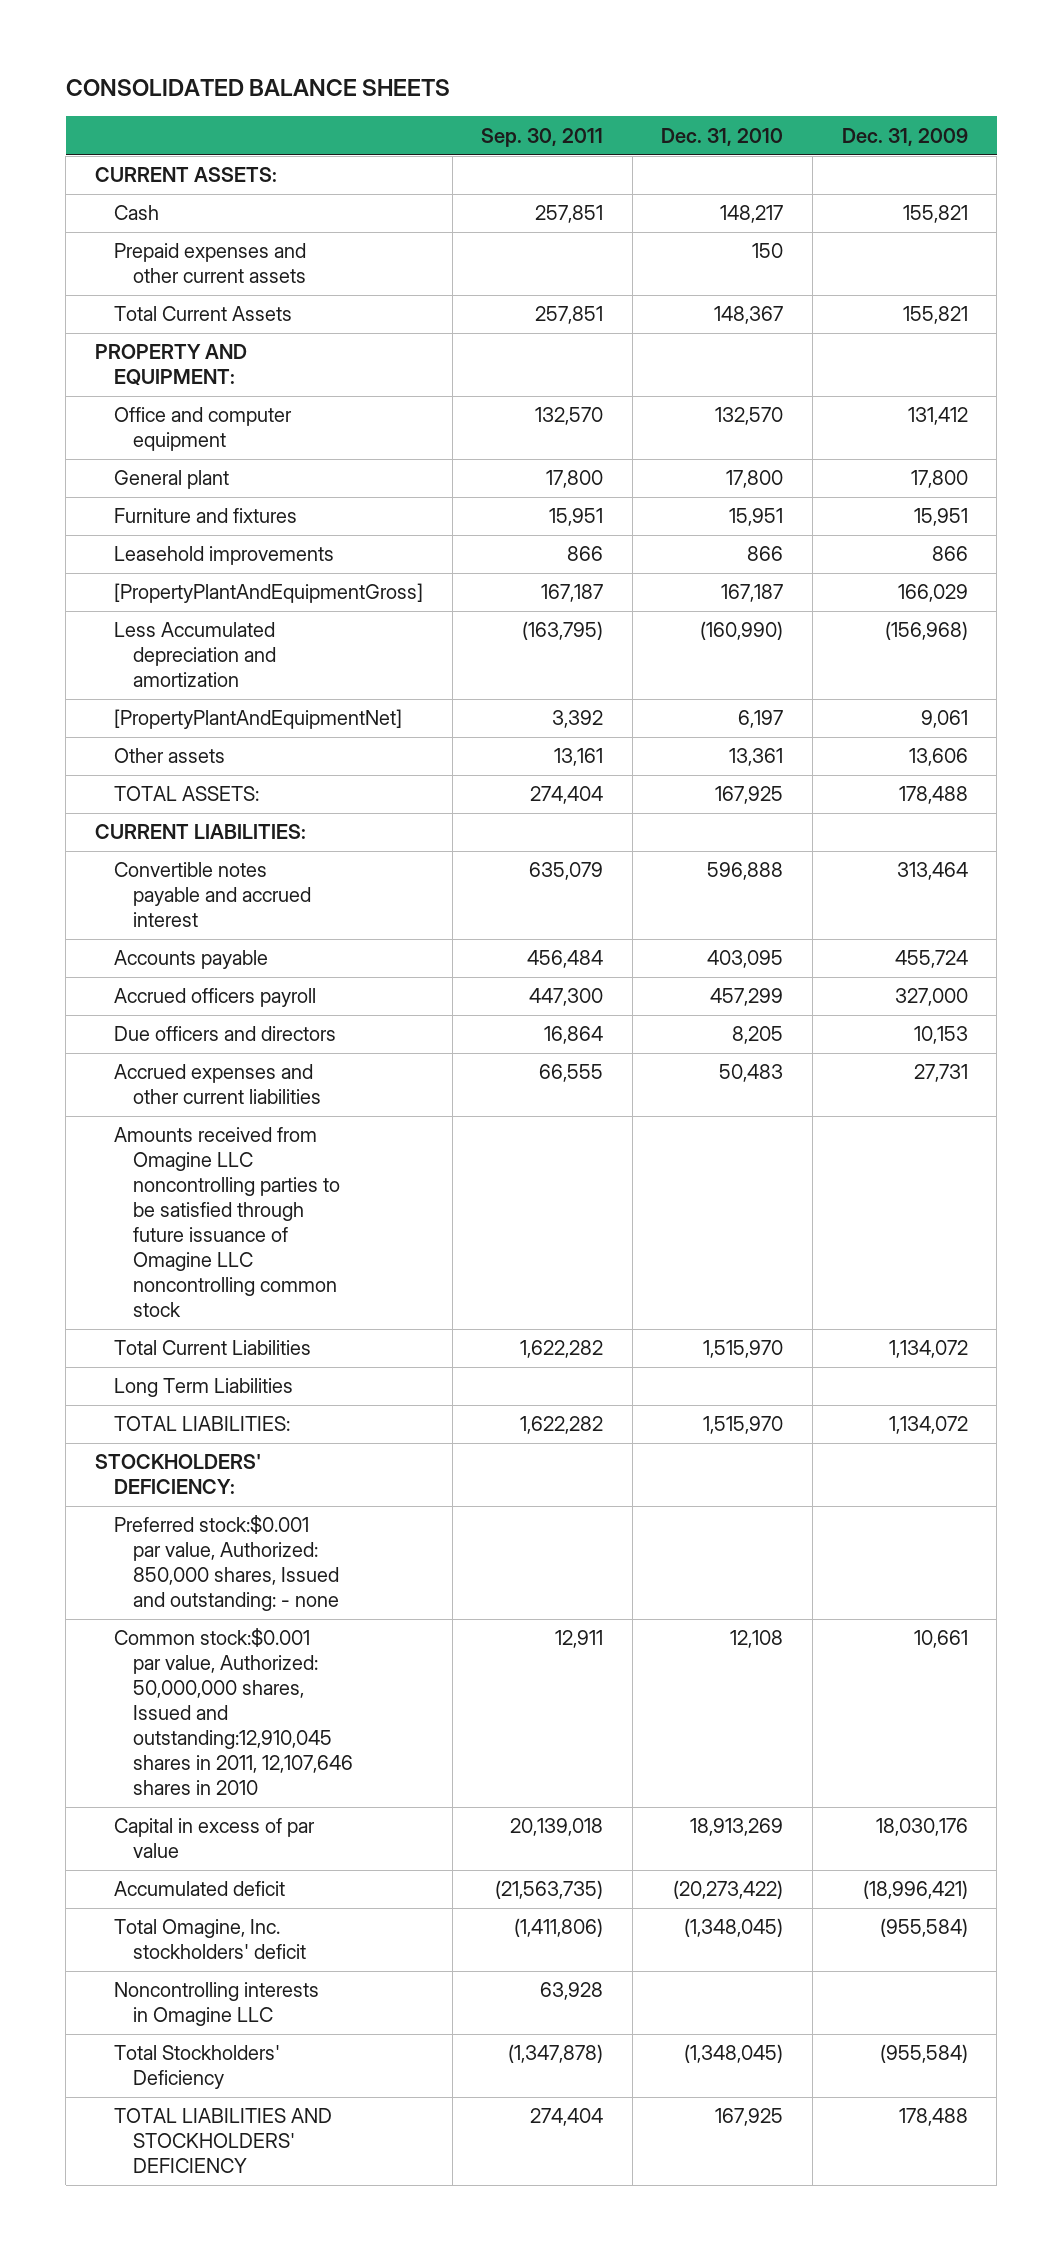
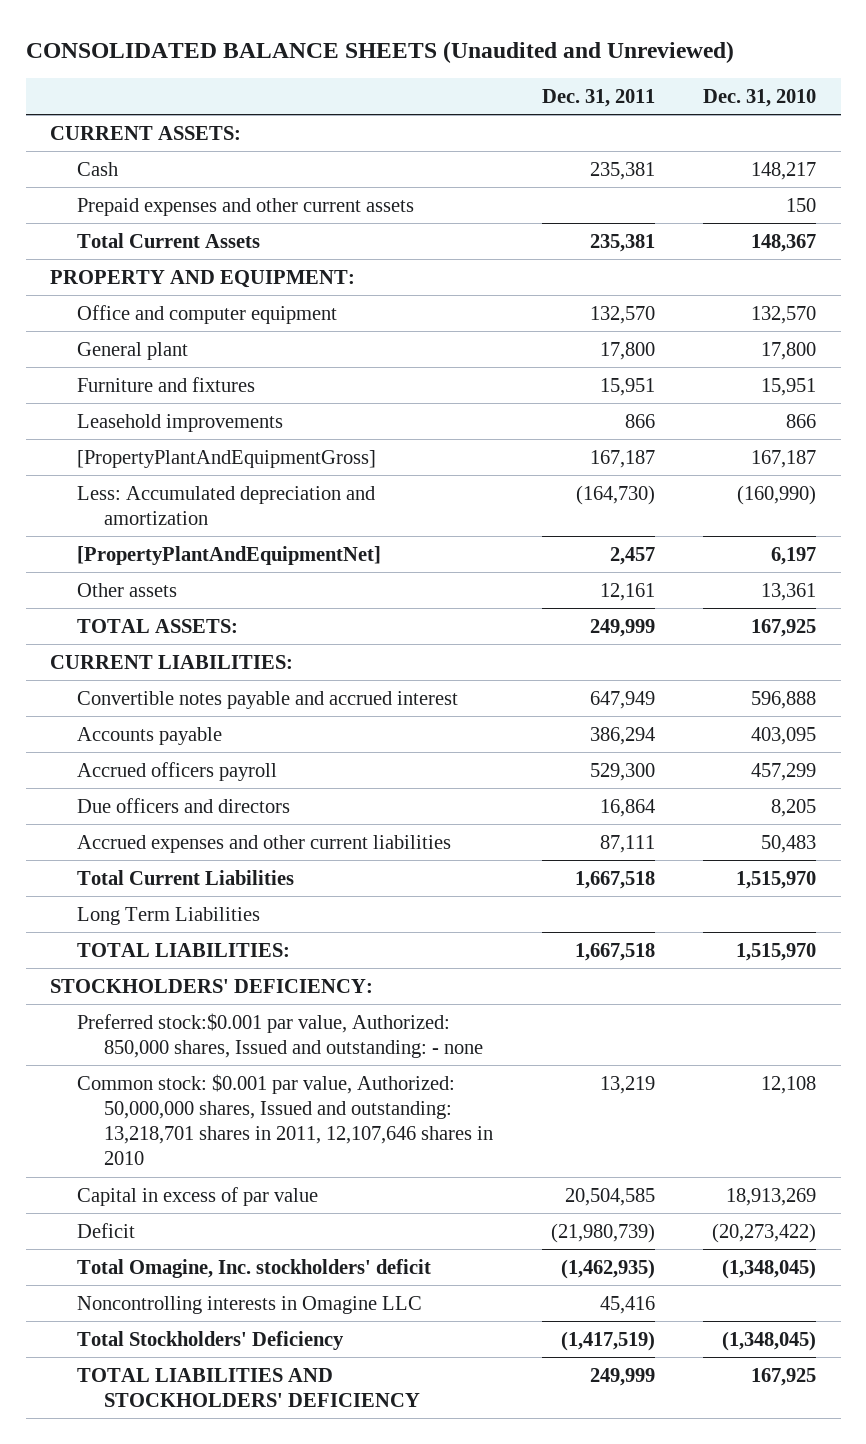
[65,79,450,97] CONSOLIDATED BALANCE SHEETS -> [25,40,734,63] CONSOLIDATED BALANCE SHEETS (Unaudited and Unreviewed)
[481,127,604,147] Sep. 30, 2011 -> none
[841,127,968,146] Dec. 31, 2009 -> none
none -> [541,88,655,107] Dec. 31, 2011
[113,622,276,688] Less Accumulated depreciation and amortization -> [76,485,375,525] Less: Accumulated depreciation and amortization
[113,1127,340,1318] Amounts received from Omagine LLC noncontrolling parties to be satisfied through future issuance of Omagine LLC noncontrolling common stock -> none
[113,1628,353,1796] Common stock:$0.001 par value, Authorized: 50,000,000 shares, Issued and outstanding:12,910,045 shares in 2011, 12,107,646 shares in 2010 -> [76,1073,493,1166] Common stock: $0.001 par value, Authorized: 50,000,000 shares, Issued and outstanding: 13,218,701 shares in 2011, 12,107,646 shares in 2010
[113,1881,285,1897] Accumulated deficit -> [76,1222,135,1238] Deficit

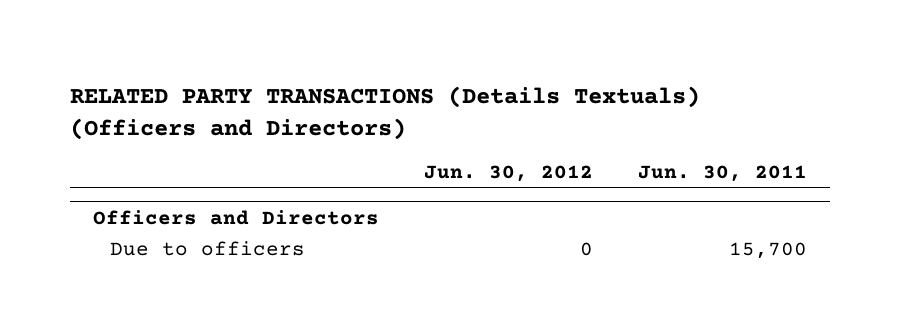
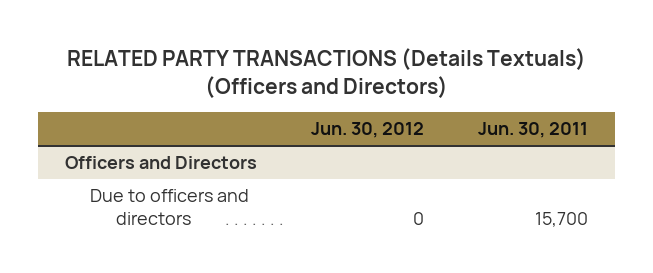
[109,240,305,256] Due to officers -> [90,189,250,226] Due to officers and directors

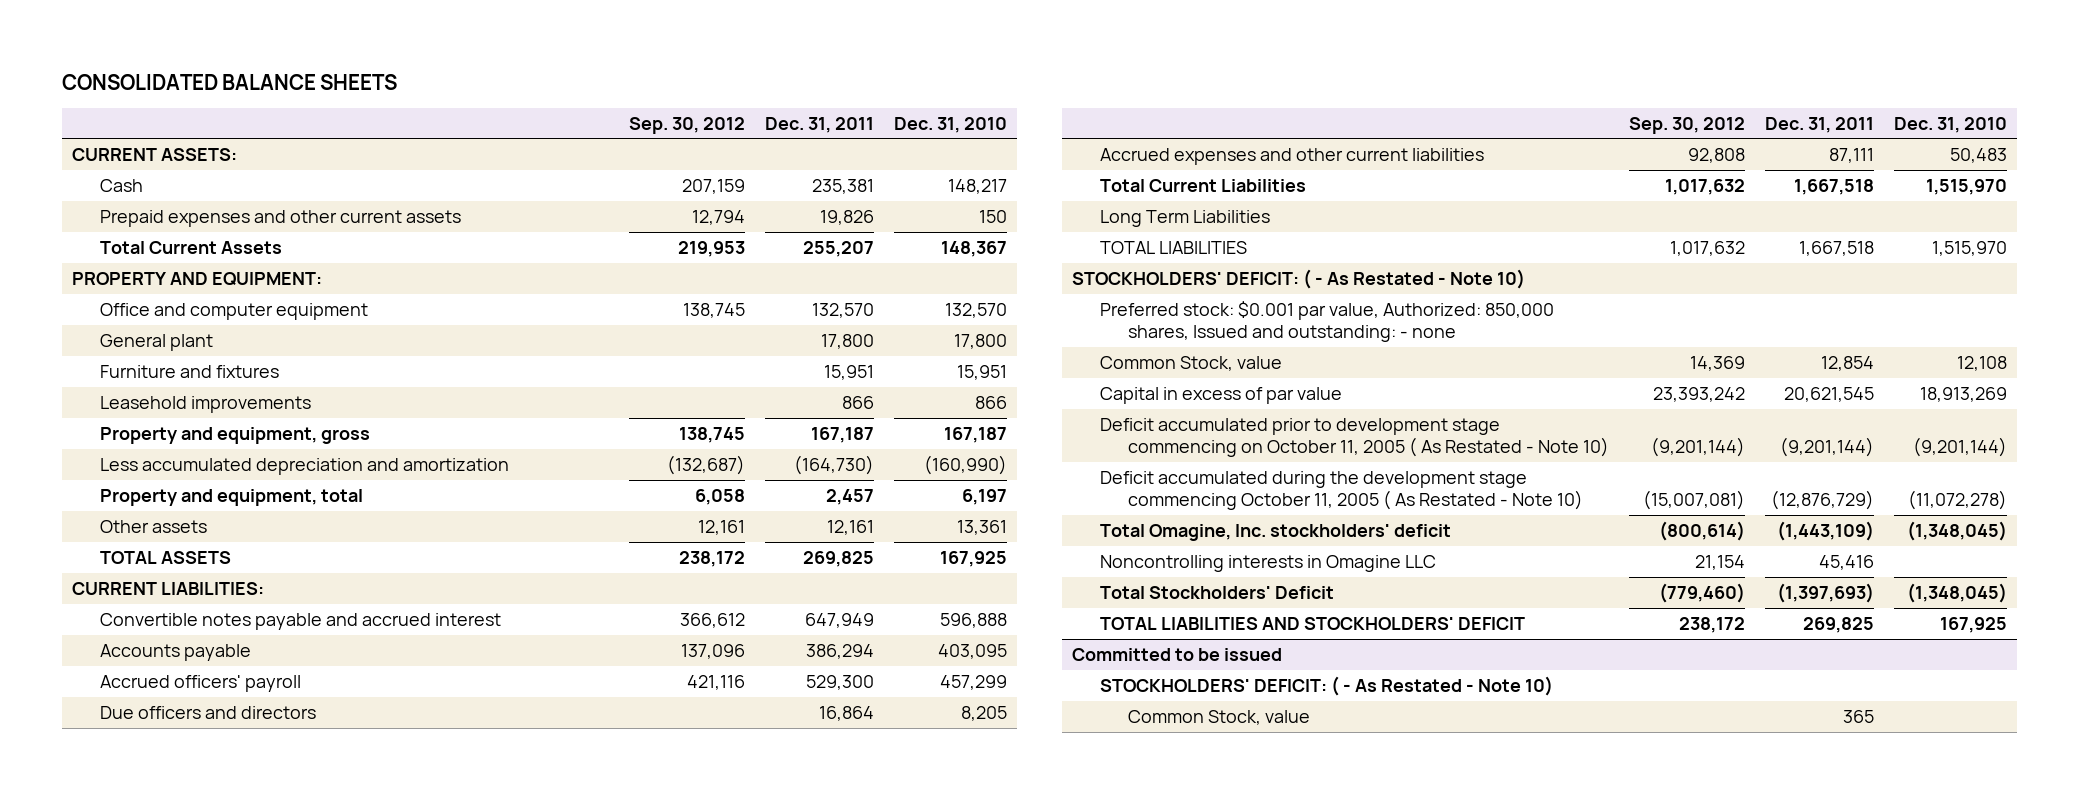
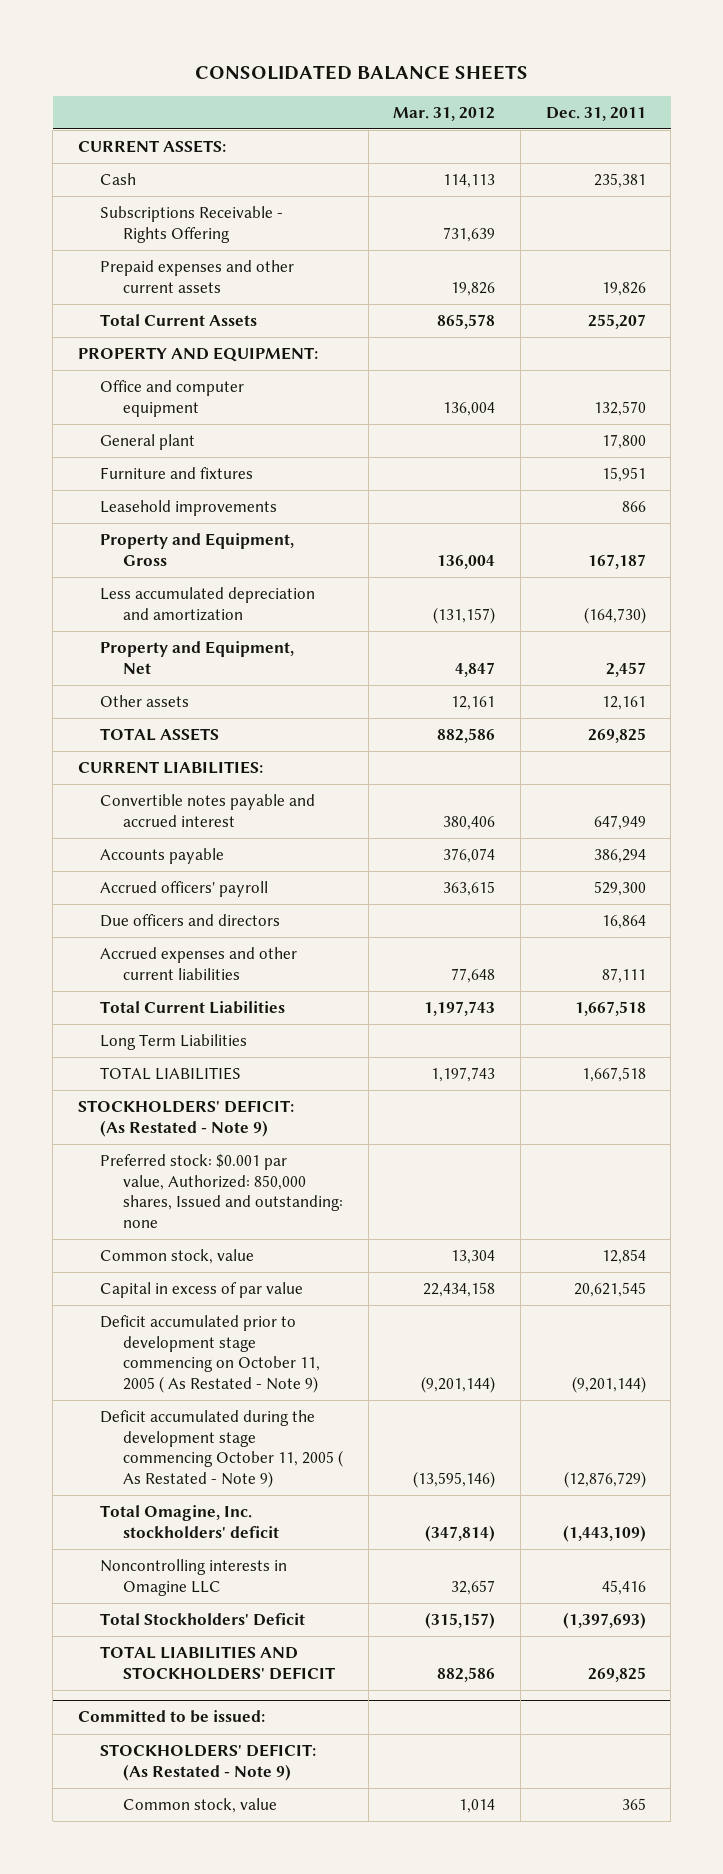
[629,116,746,134] Sep. 30, 2012 -> none
[894,116,1008,133] Dec. 31, 2010 -> none
none -> [393,106,496,121] Mar. 31, 2012
none -> [100,206,284,243] Subscriptions Receivable - Rights Offering
[100,426,371,444] Property and equipment, gross -> [100,533,295,566] Property and Equipment, Gross
[100,488,364,506] Property and equipment, total -> [100,641,295,674] Property and Equipment, Net
[1071,268,1525,289] STOCKHOLDERS' DEFICIT: ( - As Restated - Note 10) -> [77,1100,294,1137] STOCKHOLDERS' DEFICIT: (As Restated - Note 9)
[1099,300,1554,343] Preferred stock: $0.001 par value, Authorized: 850,000 shares, Issued and outstanding: - none -> [100,1154,344,1228] Preferred stock: $0.001 par value, Authorized: 850,000 shares, Issued and outstanding: none
[1099,355,1282,371] Common Stock, value -> [100,1249,255,1265] Common stock, value
[1099,417,1609,458] Deficit accumulated prior to development stage commencing on October 11, 2005 ( As Restated - Note 10) -> [100,1315,321,1393] Deficit accumulated prior to development stage commencing on October 11, 2005 ( As Restated - Note 9)
[1099,470,1583,511] Deficit accumulated during the development stage commencing October 11, 2005 ( As Restated - Note 10) -> [100,1410,344,1488] Deficit accumulated during the development stage commencing October 11, 2005 ( As Restated - Note 9)
[1071,647,1282,661] Committed to be issued -> [77,1710,265,1724] Committed to be issued:
[1099,675,1553,696] STOCKHOLDERS' DEFICIT: ( - As Restated - Note 10) -> [100,1744,317,1781] STOCKHOLDERS' DEFICIT: (As Restated - Note 9)
[1127,709,1310,725] Common Stock, value -> [123,1798,278,1814] Common stock, value

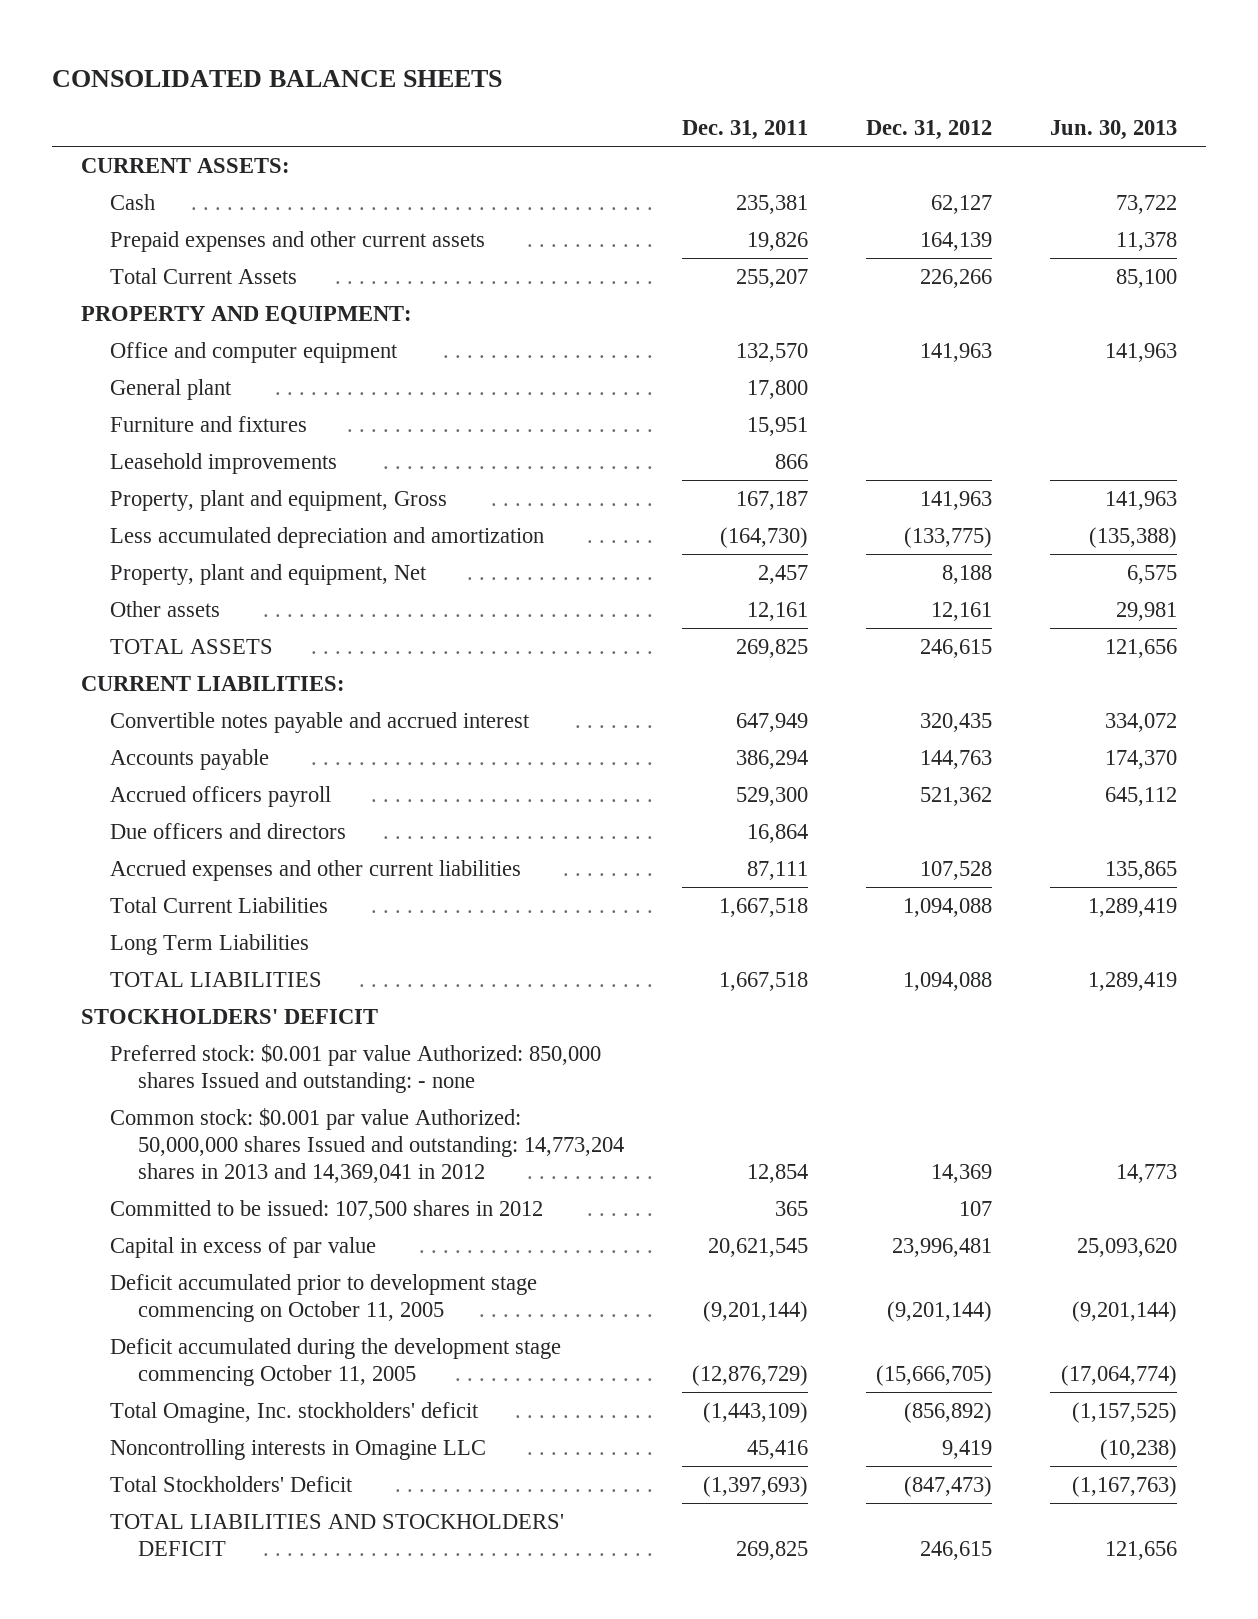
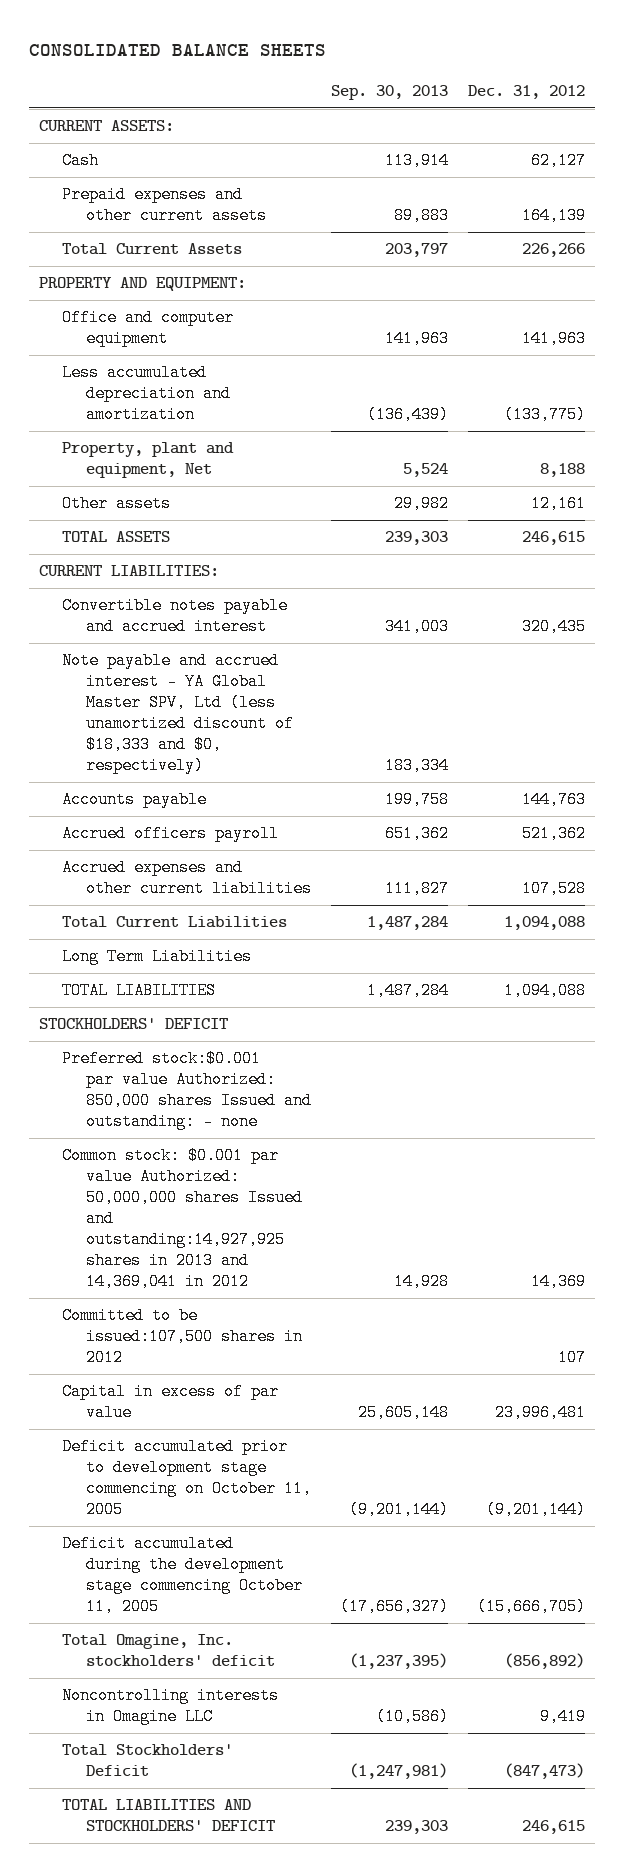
[682,120,809,141] Dec. 31, 2011 -> none
[1049,120,1177,141] Jun. 30, 2013 -> none
none -> [330,84,448,100] Sep. 30, 2013
[109,378,232,400] General plant -> none
[109,415,307,432] Furniture and fixtures -> none
[109,452,337,474] Leasehold improvements -> none
[109,489,447,511] Property, plant and equipment, Gross -> none
none -> [62,652,294,774] Note payable and accrued interest - YA Global Master SPV, Ltd (less unamortized discount of $18,333 and $0, respectively)
[109,822,346,839] Due officers and directors -> none
[109,1043,601,1093] Preferred stock: $0.001 par value Authorized: 850,000 shares Issued and outstanding: - none -> [62,1050,312,1131] Preferred stock:$0.001 par value Authorized: 850,000 shares Issued and outstanding: - none
[109,1107,625,1184] Common stock: $0.001 par value Authorized: 50,000,000 shares Issued and outstanding: 14,773,204 shares in 2013 and 14,369,041 in 2012 -> [62,1147,303,1290] Common stock: $0.001 par value Authorized: 50,000,000 shares Issued and outstanding:14,927,925 shares in 2013 and 14,369,041 in 2012
[109,1199,543,1220] Committed to be issued: 107,500 shares in 2012 -> [62,1307,303,1367] Committed to be issued:107,500 shares in 2012

